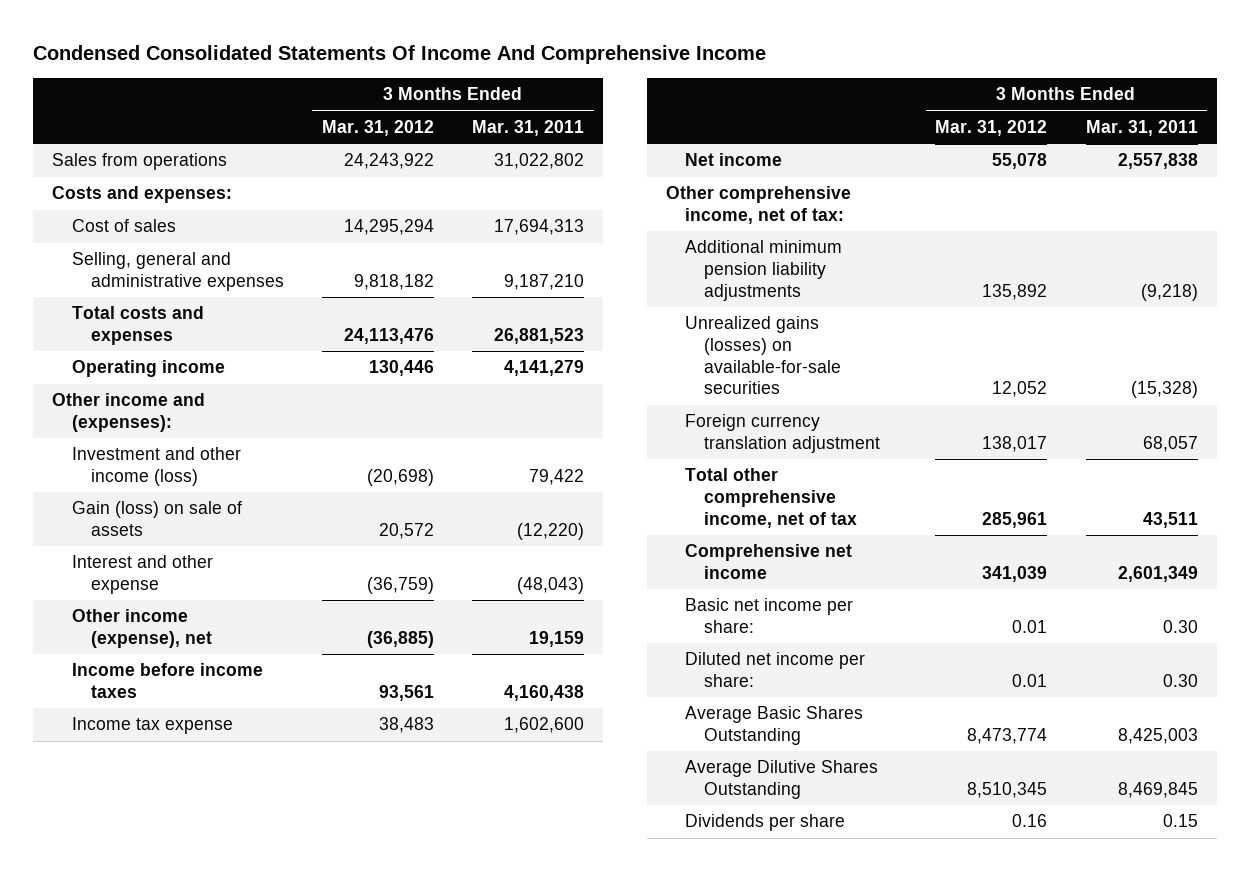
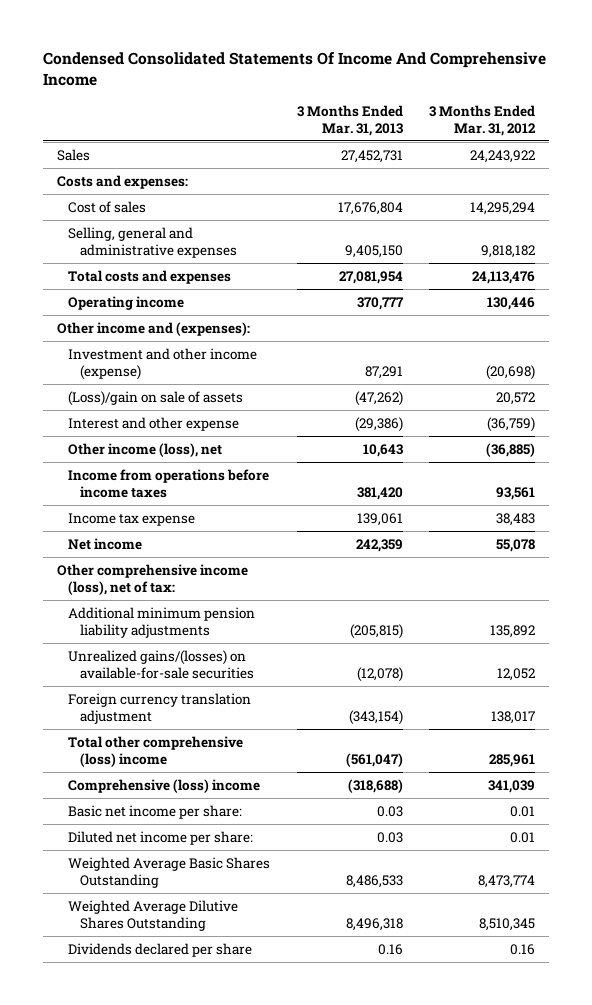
[471,120,584,137] Mar. 31, 2011 -> none
none -> [296,104,403,136] 3 Months Ended Mar. 31, 2013
[52,153,228,171] Sales from operations -> [56,148,90,161] Sales
[71,447,241,487] Investment and other income (loss) -> [68,347,258,380] Investment and other income (expense)
[71,501,242,537] Gain (loss) on sale of assets -> [68,390,244,406] (Loss)/gain on sale of assets
[71,609,212,649] Other income (expense), net -> [68,442,223,457] Other income (loss), net
[71,663,263,699] Income before income taxes -> [68,468,270,498] Income from operations before income taxes
[665,186,851,225] Other comprehensive income, net of tax: -> [56,563,248,595] Other comprehensive income (loss), net of tax:
[685,316,842,395] Unrealized gains (losses) on available-for-sale securities -> [68,649,254,679] Unrealized gains/(losses) on available-for-sale securities
[685,468,858,528] Total other comprehensive income, net of tax -> [68,735,244,767] Total other comprehensive (loss) income
[685,544,853,580] Comprehensive net income -> [68,778,261,793] Comprehensive (loss) income
[685,706,864,746] Average Basic Shares Outstanding -> [68,856,271,888] Weighted Average Basic Shares Outstanding
[685,760,879,800] Average Dilutive Shares Outstanding -> [68,899,239,931] Weighted Average Dilutive Shares Outstanding
[685,814,846,832] Dividends per share -> [68,942,253,957] Dividends declared per share

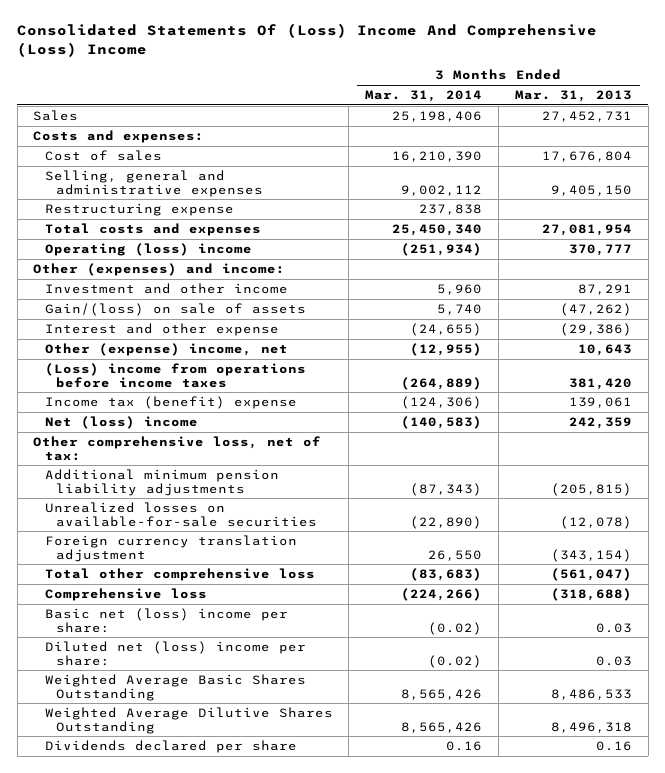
[43,52,547,86] Condensed Consolidated Statements Of Income And Comprehensive Income -> [17,23,598,57] Consolidated Statements Of (Loss) Income And Comprehensive (Loss) Income
[429,104,537,136] 3 Months Ended Mar. 31, 2012 -> none
none -> [365,89,483,102] Mar. 31, 2014
none -> [44,202,234,216] Restructuring expense
[68,295,185,310] Operating income -> [44,242,252,256] Operating (loss) income
[56,321,250,336] Other income and (expenses): -> [33,262,286,276] Other (expenses) and income:
[68,347,258,380] Investment and other income (expense) -> [44,282,288,294] Investment and other income
[68,390,244,406] (Loss)/gain on sale of assets -> [44,302,306,316] Gain/(loss) on sale of assets
[68,442,223,457] Other income (loss), net -> [44,342,288,356] Other (expense) income, net
[68,468,270,498] Income from operations before income taxes -> [44,362,306,388] (Loss) income from operations before income taxes
[68,512,196,526] Income tax expense -> [44,395,297,409] Income tax (benefit) expense
[68,537,143,550] Net income -> [44,415,198,429] Net (loss) income
[56,563,248,595] Other comprehensive income (loss), net of tax: -> [33,435,322,461] Other comprehensive loss, net of tax:
[68,649,254,679] Unrealized gains/(losses) on available-for-sale securities -> [44,501,317,527] Unrealized losses on available-for-sale securities
[68,735,244,767] Total other comprehensive (loss) income -> [44,567,315,581] Total other comprehensive loss
[68,778,261,793] Comprehensive (loss) income -> [44,587,207,601] Comprehensive loss
[68,804,243,819] Basic net income per share: -> [44,607,288,633] Basic net (loss) income per share:
[68,830,254,845] Diluted net income per share: -> [44,640,306,666] Diluted net (loss) income per share:

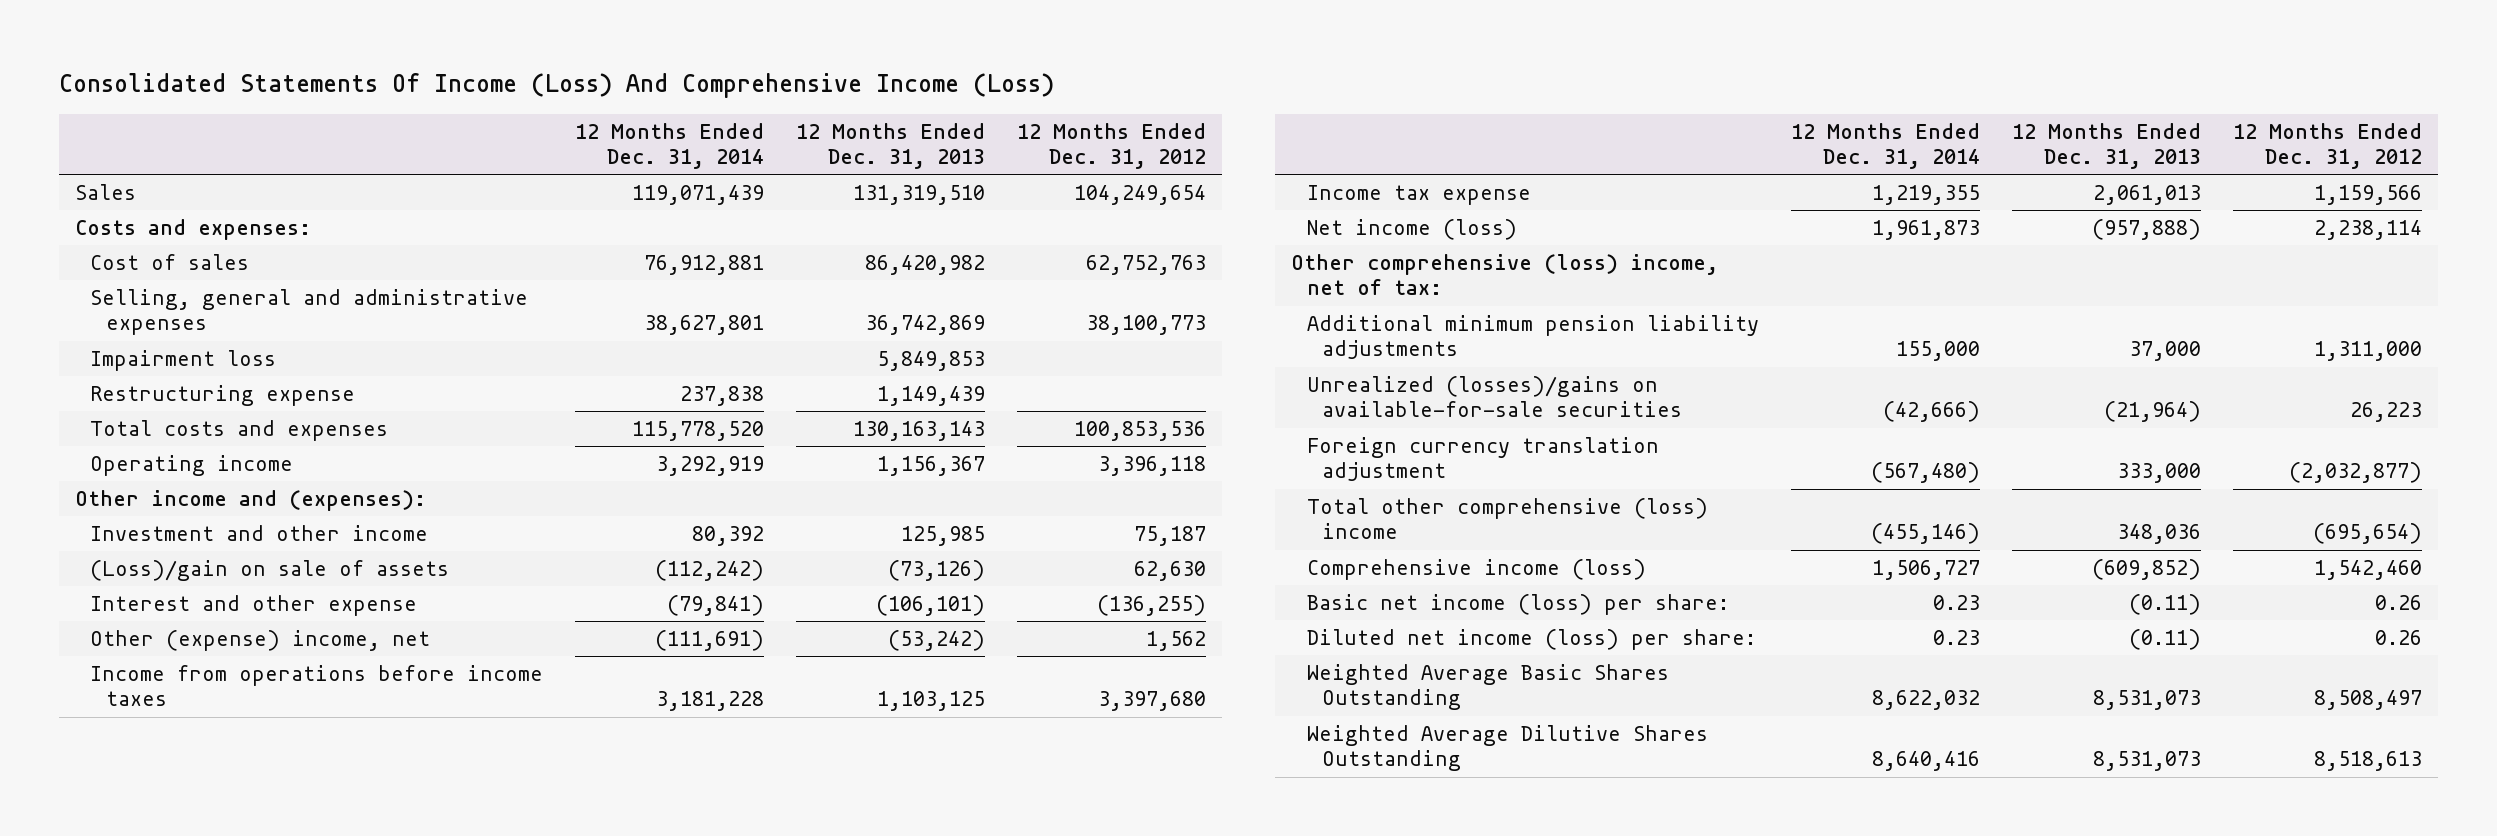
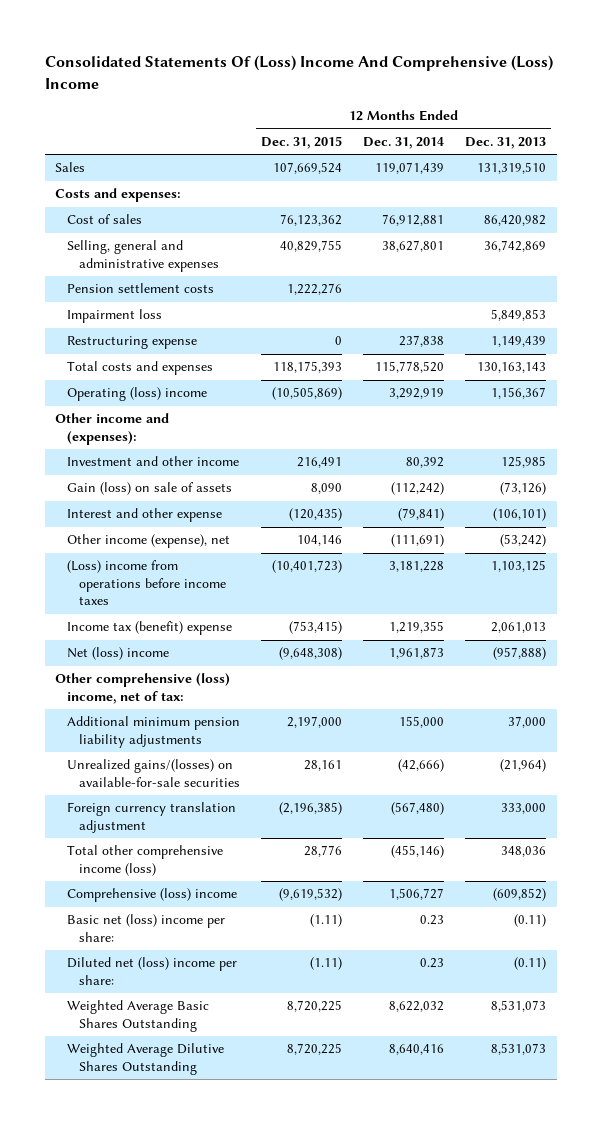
[59,73,1055,99] Consolidated Statements Of Income (Loss) And Comprehensive Income (Loss) -> [44,54,553,89] Consolidated Statements Of (Loss) Income And Comprehensive (Loss) Income
[1016,122,1206,170] 12 Months Ended Dec. 31, 2012 -> none
none -> [261,135,343,149] Dec. 31, 2015
none -> [67,283,215,294] Pension settlement costs
[90,454,294,476] Operating income -> [67,387,208,402] Operating (loss) income
[90,559,450,581] (Loss)/gain on sale of assets -> [67,482,233,496] Gain (loss) on sale of assets
[90,629,431,651] Other (expense) income, net -> [67,534,231,549] Other income (expense), net
[90,664,544,707] Income from operations before income taxes -> [67,560,227,606] (Loss) income from operations before income taxes
[1306,184,1531,205] Income tax expense -> [67,621,233,636] Income tax (benefit) expense
[1306,218,1517,240] Net income (loss) -> [67,647,170,661] Net (loss) income
[1306,375,1683,418] Unrealized (losses)/gains on available-for-sale securities -> [67,759,241,787] Unrealized gains/(losses) on available-for-sale securities
[1306,497,1708,540] Total other comprehensive (loss) income -> [67,845,224,876] Total other comprehensive income (loss)
[1306,558,1646,580] Comprehensive income (loss) -> [67,888,238,903] Comprehensive (loss) income
[1306,593,1729,615] Basic net income (loss) per share: -> [67,914,226,942] Basic net (loss) income per share:
[1306,628,1756,650] Diluted net income (loss) per share: -> [67,957,238,985] Diluted net (loss) income per share:

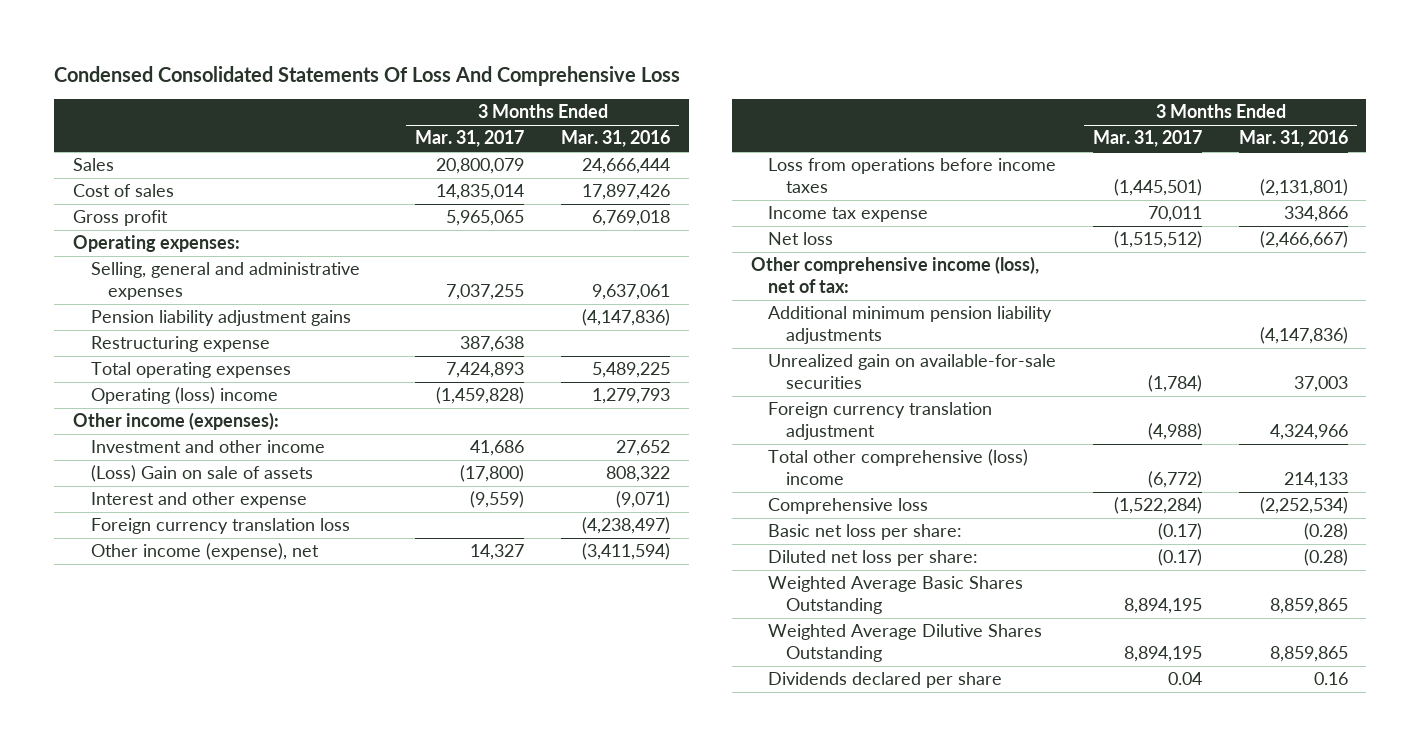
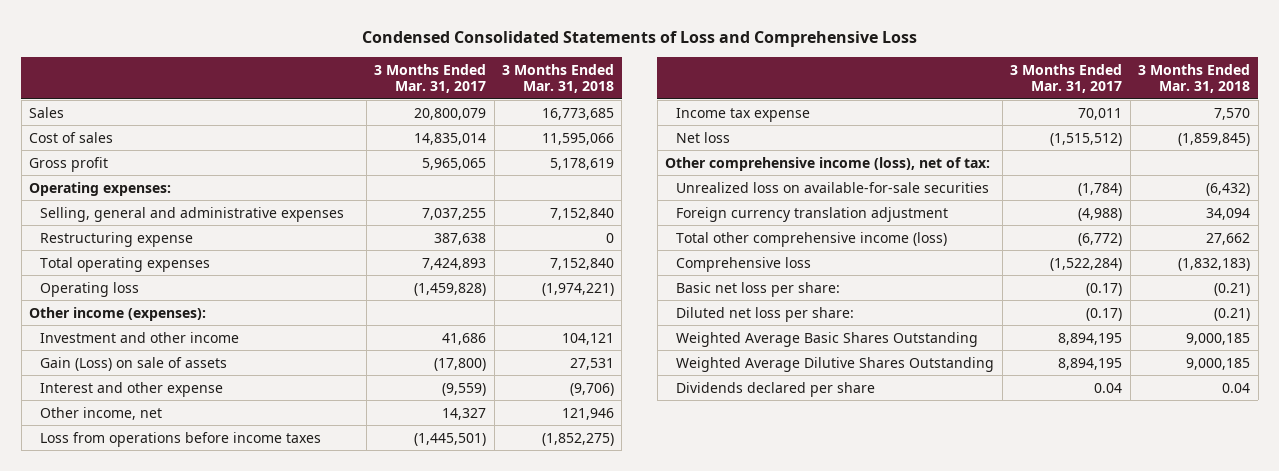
[54,65,681,86] Condensed Consolidated Statements Of Loss And Comprehensive Loss -> [361,30,917,47] Condensed Consolidated Statements of Loss and Comprehensive Loss
[561,130,671,148] Mar. 31, 2016 -> none
none -> [502,63,615,94] 3 Months Ended Mar. 31, 2018
[90,310,351,327] Pension liability adjustment gains -> none
[90,387,278,405] Operating (loss) income -> [40,281,140,297] Operating loss
[90,465,313,483] (Loss) Gain on sale of assets -> [40,356,228,371] Gain (Loss) on sale of assets
[90,518,350,535] Foreign currency translation loss -> none
[90,543,319,561] Other income (expense), net -> [40,406,163,420] Other income, net
[768,306,1053,345] Additional minimum pension liability adjustments -> none
[768,354,1057,390] Unrealized gain on available-for-sale securities -> [676,181,990,193] Unrealized loss on available-for-sale securities
[768,449,1029,486] Total other comprehensive (loss) income -> [676,231,948,247] Total other comprehensive income (loss)

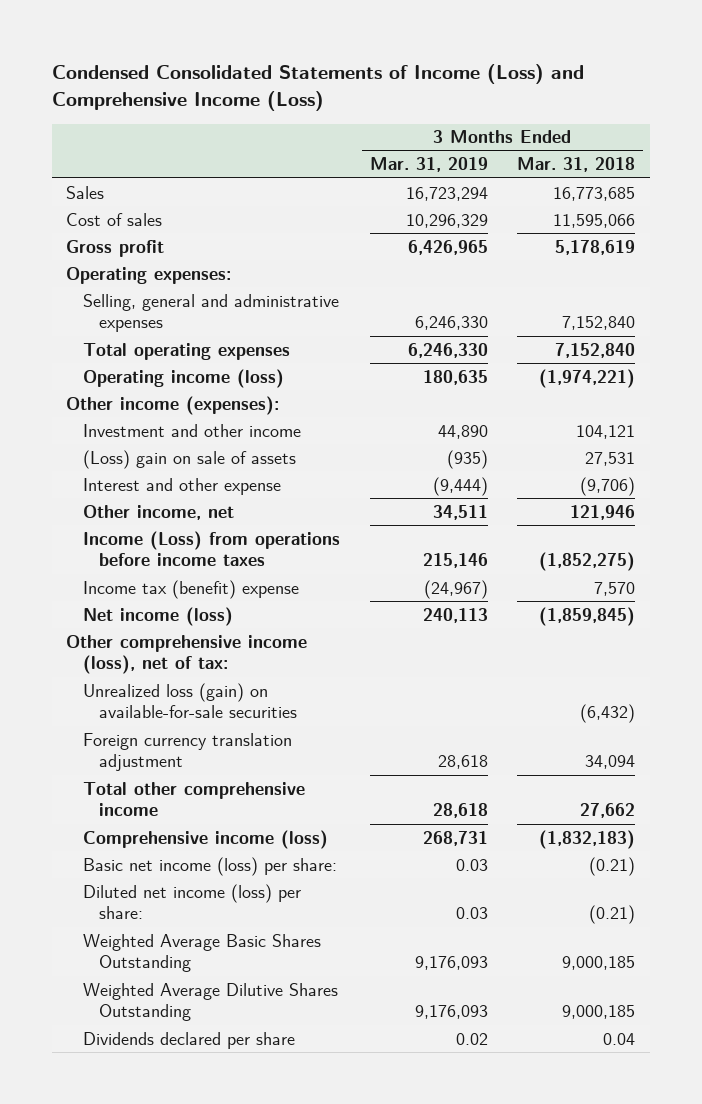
[361,30,917,47] Condensed Consolidated Statements of Loss and Comprehensive Loss -> [51,63,584,112] Condensed Consolidated Statements of Income (Loss) and Comprehensive Income (Loss)
[374,63,487,94] 3 Months Ended Mar. 31, 2017 -> none
none -> [369,157,488,173] Mar. 31, 2019
[40,231,194,247] Restructuring expense -> none
[40,281,140,297] Operating loss -> [82,368,284,388] Operating income (loss)
[40,356,228,371] Gain (Loss) on sale of assets -> [82,449,296,469] (Loss) gain on sale of assets
[40,431,322,447] Loss from operations before income taxes -> [82,530,340,567] Income (Loss) from operations before income taxes
[676,107,811,122] Income tax expense -> [82,579,299,599] Income tax (benefit) expense
[676,131,731,143] Net loss -> [82,606,233,626] Net income (loss)
[676,181,990,193] Unrealized loss on available-for-sale securities -> [82,682,298,719] Unrealized loss (gain) on available-for-sale securities
[676,231,948,247] Total other comprehensive income (loss) -> [82,781,305,817] Total other comprehensive income
[676,256,812,272] Comprehensive loss -> [82,829,328,849] Comprehensive income (loss)
[676,281,841,297] Basic net loss per share: -> [82,856,337,876] Basic net income (loss) per share:
[676,306,855,322] Diluted net loss per share: -> [82,883,301,920] Diluted net income (loss) per share:

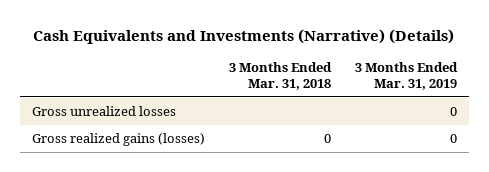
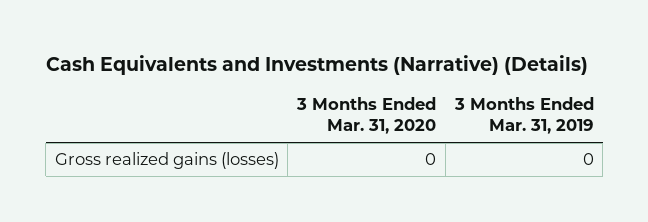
[228,61,332,91] 3 Months Ended Mar. 31, 2018 -> none
none -> [296,97,437,135] 3 Months Ended Mar. 31, 2020
[32,106,177,117] Gross unrealized losses -> none

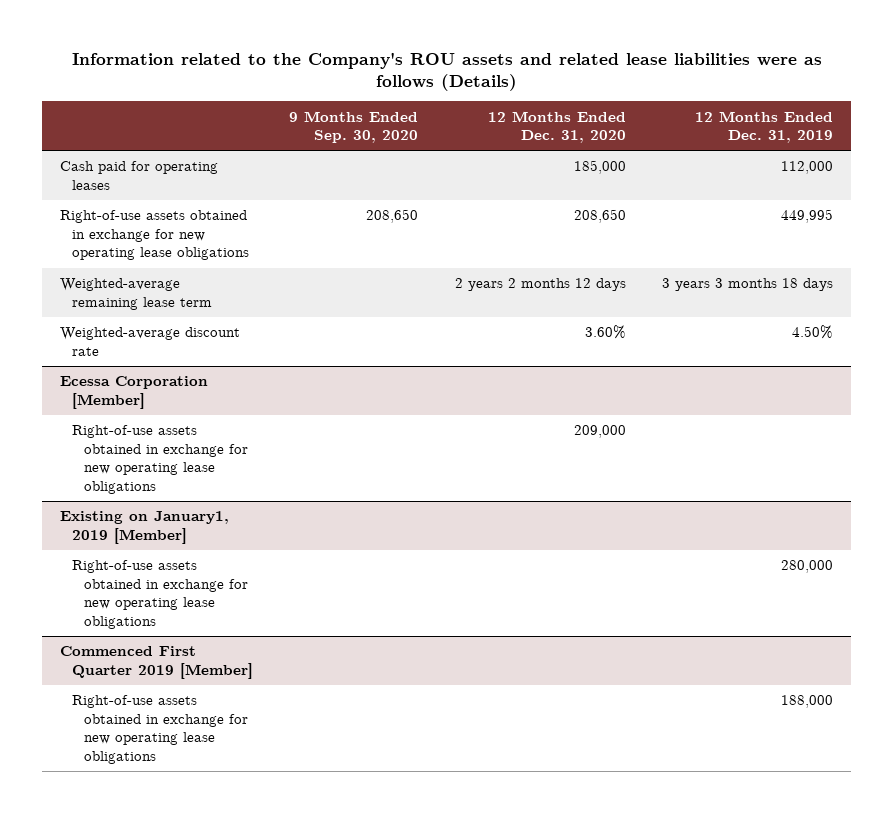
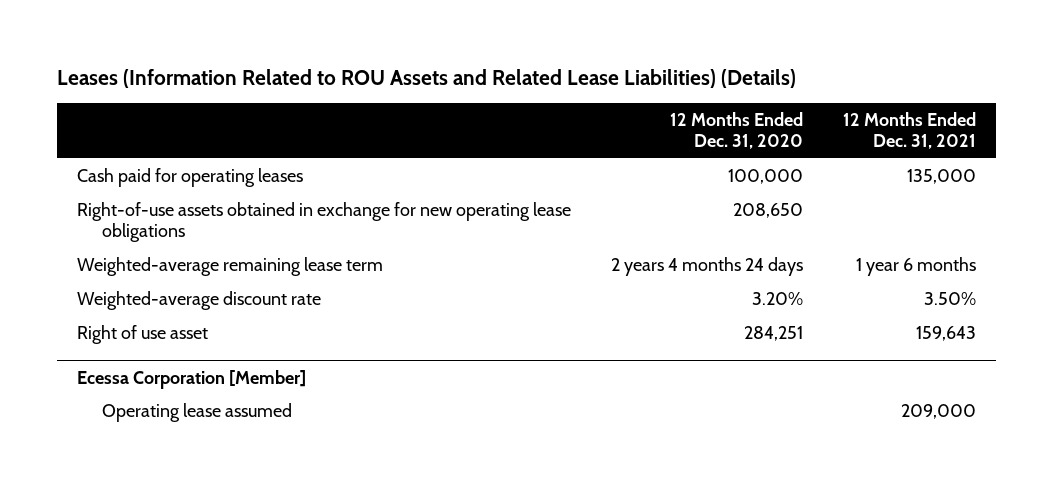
[71,51,822,92] Information related to the Company's ROU assets and related lease liabilities were as follows (Details) -> [56,68,796,88] Leases (Information Related to ROU Assets and Related Lease Liabilities) (Details)
[289,110,419,144] 9 Months Ended Sep. 30, 2020 -> none
[694,110,833,144] 12 Months Ended Dec. 31, 2019 -> none
none -> [843,112,977,150] 12 Months Ended Dec. 31, 2021
[573,160,626,175] 185,000 -> [728,169,804,185] 100,000
[454,278,626,292] 2 years 2 months 12 days -> [611,257,804,277] 2 years 4 months 24 days
[584,325,626,340] 3.60% -> [752,292,804,306] 3.20%
none -> [76,325,208,345] Right of use asset
[72,425,249,495] Right-of-use assets obtained in exchange for new operating lease obligations -> none
[60,511,230,544] Existing on January1, 2019 [Member] -> none
[72,560,249,630] Right-of-use assets obtained in exchange for new operating lease obligations -> none
[60,646,254,679] Commenced First Quarter 2019 [Member] -> none
[72,695,249,765] Right-of-use assets obtained in exchange for new operating lease obligations -> none
none -> [101,403,292,423] Operating lease assumed

